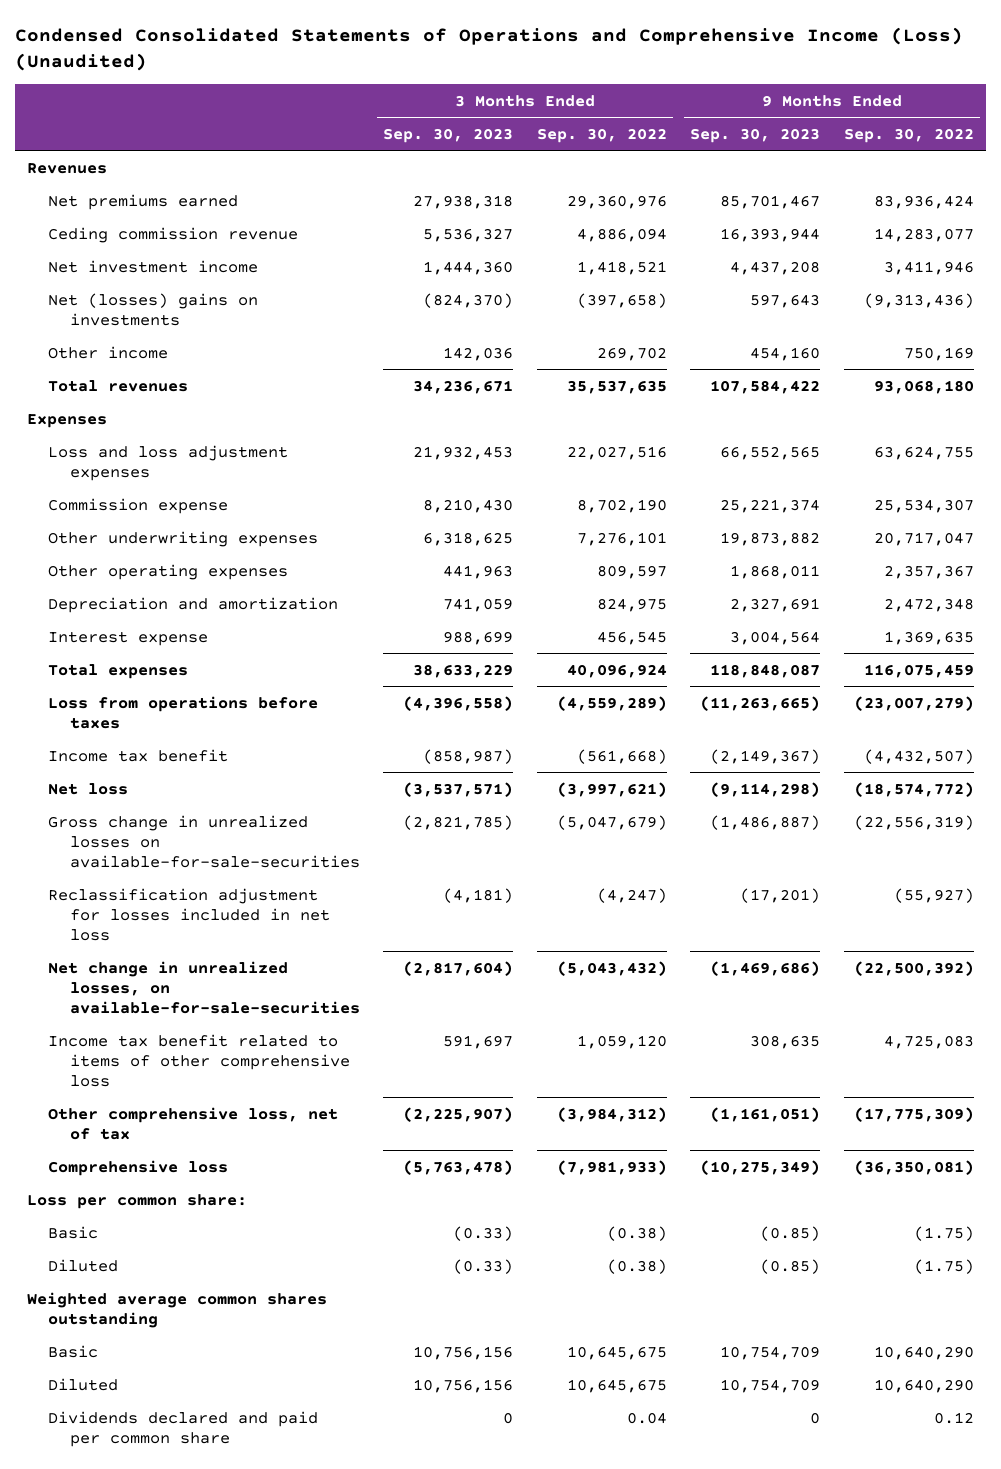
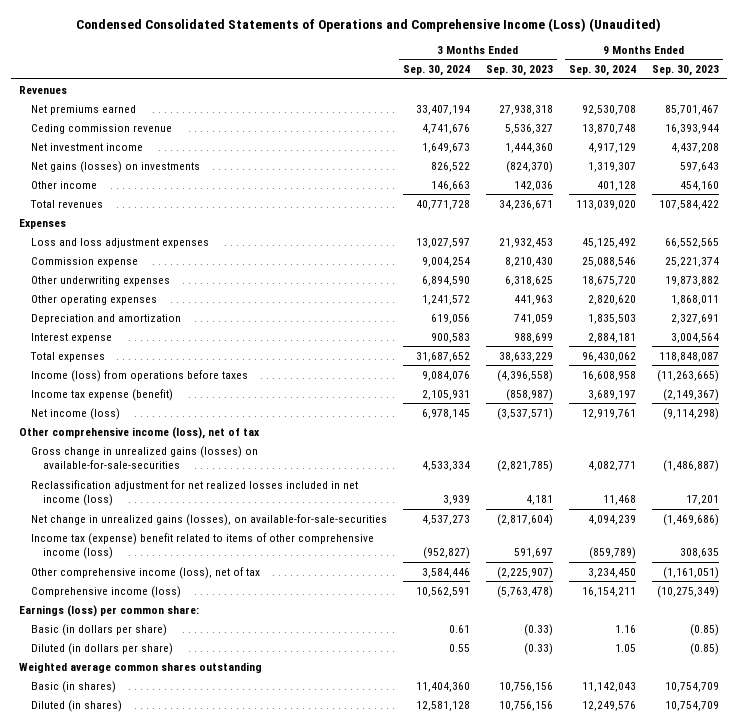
[536,127,667,143] Sep. 30, 2022 -> none
[843,127,974,143] Sep. 30, 2022 -> none
none -> [402,65,470,77] Sep. 30, 2024
none -> [568,65,636,77] Sep. 30, 2024
[48,292,259,326] Net (losses) gains on investments -> [30,160,200,173] Net gains (losses) on investments
[48,695,319,729] Loss from operations before taxes -> [30,369,248,382] Income (loss) from operations before taxes
[48,748,229,762] Income tax benefit -> [30,388,173,401] Income tax expense (benefit)
[48,782,129,795] Net loss -> [30,407,120,420] Net income (loss)
none -> [18,426,260,439] Other comprehensive income (loss), net of tax
[48,814,360,868] Gross change in unrealized losses on available-for-sale-securities -> [30,445,258,470] Gross change in unrealized gains (losses) on available-for-sale-securities
[48,887,330,941] Reclassification adjustment for losses included in net loss -> [30,479,358,507] Reclassification adjustment for net realized losses included in net income (loss)
[443,887,514,903] (4,181) -> [525,495,553,506] 4,181
[740,887,821,903] (17,201) -> [686,495,720,506] 17,201
[48,960,360,1014] Net change in unrealized losses, on available-for-sale-securities -> [30,513,387,526] Net change in unrealized gains (losses), on available-for-sale-securities
[48,1033,350,1087] Income tax benefit related to items of other comprehensive loss -> [30,532,374,560] Income tax (expense) benefit related to items of other comprehensive income (loss)
[48,1106,339,1140] Other comprehensive loss, net of tax -> [30,566,260,579] Other comprehensive income (loss), net of tax
[48,1159,229,1176] Comprehensive loss -> [30,585,181,598] Comprehensive income (loss)
[26,1193,247,1209] Loss per common share: -> [18,604,199,617] Earnings (loss) per common share:
[48,1225,99,1239] Basic -> [30,623,167,636] Basic (in dollars per share)
[48,1258,119,1272] Diluted -> [30,642,173,655] Diluted (in dollars per share)
[48,1410,319,1447] Dividends declared and paid per common share -> none
[48,1344,99,1358] Basic -> [30,680,116,693] Basic (in shares)
[48,1377,119,1391] Diluted -> [30,699,122,712] Diluted (in shares)

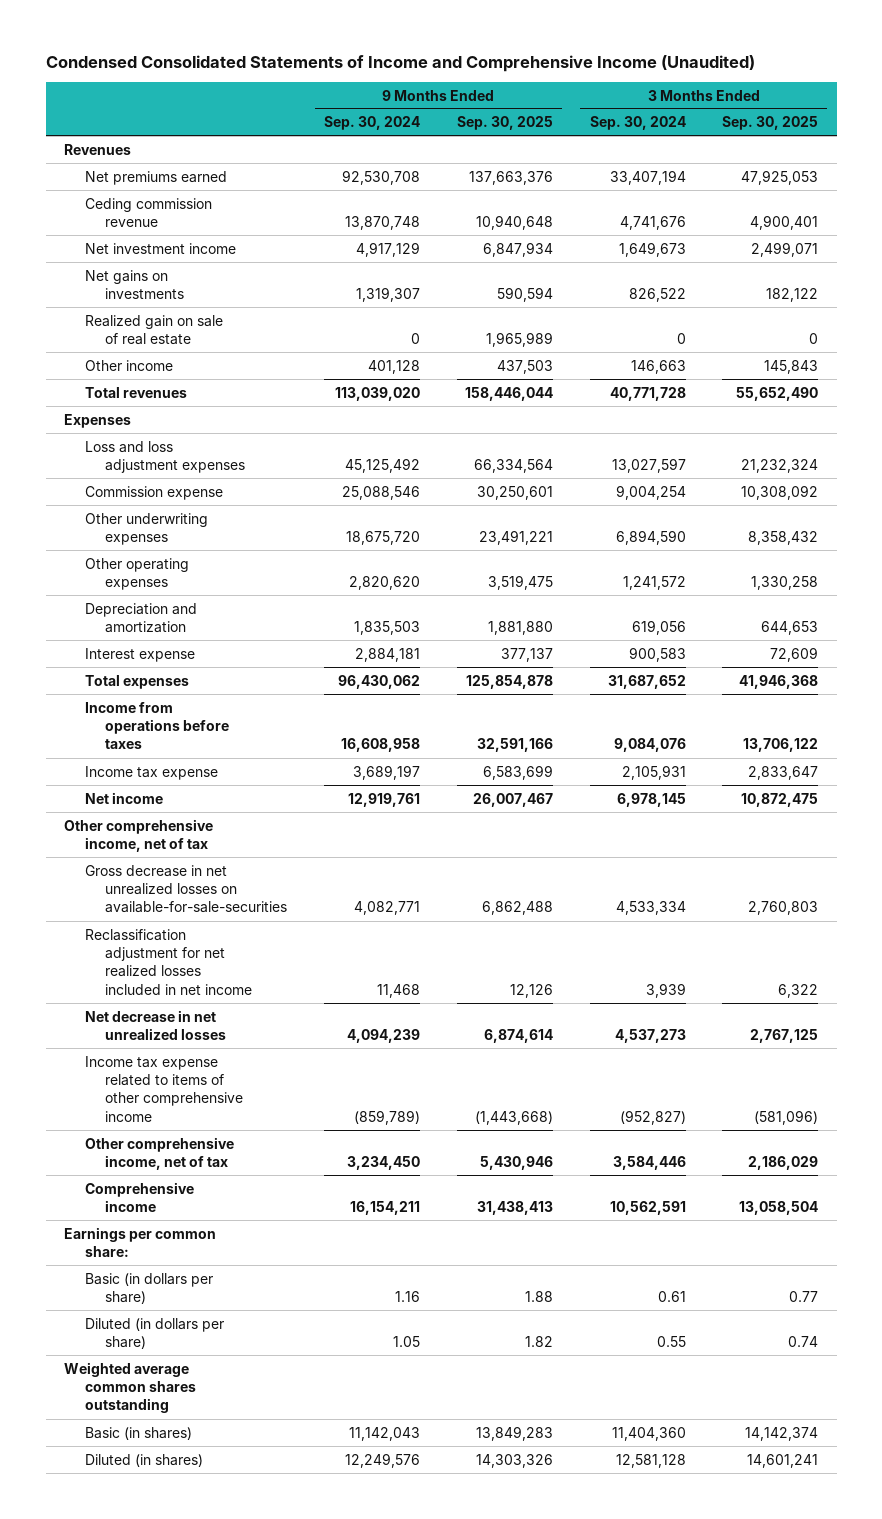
[75,17,661,32] Condensed Consolidated Statements of Operations and Comprehensive Income (Loss) (Unaudited) -> [45,54,755,72] Condensed Consolidated Statements of Income and Comprehensive Income (Unaudited)
[485,65,553,77] Sep. 30, 2023 -> none
[652,65,720,77] Sep. 30, 2023 -> none
none -> [456,116,553,131] Sep. 30, 2025
none -> [722,116,819,131] Sep. 30, 2025
[30,160,200,173] Net gains (losses) on investments -> [84,269,185,299] Net gains on investments
none -> [84,314,223,345] Realized gain on sale of real estate
[30,369,248,382] Income (loss) from operations before taxes -> [84,701,230,750] Income from operations before taxes
[30,388,173,401] Income tax expense (benefit) -> [84,765,218,780] Income tax expense
[30,407,120,420] Net income (loss) -> [84,791,163,804] Net income
[18,426,260,439] Other comprehensive income (loss), net of tax -> [64,818,214,852] Other comprehensive income, net of tax
[30,445,258,470] Gross change in unrealized gains (losses) on available-for-sale-securities -> [84,864,288,914] Gross decrease in net unrealized losses on available-for-sale-securities
[30,479,358,507] Reclassification adjustment for net realized losses included in net income (loss) -> [84,928,253,995] Reclassification adjustment for net realized losses included in net income
[30,513,387,526] Net change in unrealized gains (losses), on available-for-sale-securities -> [84,1009,227,1040] Net decrease in net unrealized losses
[30,532,374,560] Income tax (expense) benefit related to items of other comprehensive income (loss) -> [84,1055,244,1122] Income tax expense related to items of other comprehensive income
[30,566,260,579] Other comprehensive income (loss), net of tax -> [84,1136,234,1170] Other comprehensive income, net of tax
[30,585,181,598] Comprehensive income (loss) -> [84,1181,194,1212] Comprehensive income
[18,604,199,617] Earnings (loss) per common share: -> [64,1226,217,1257] Earnings per common share:

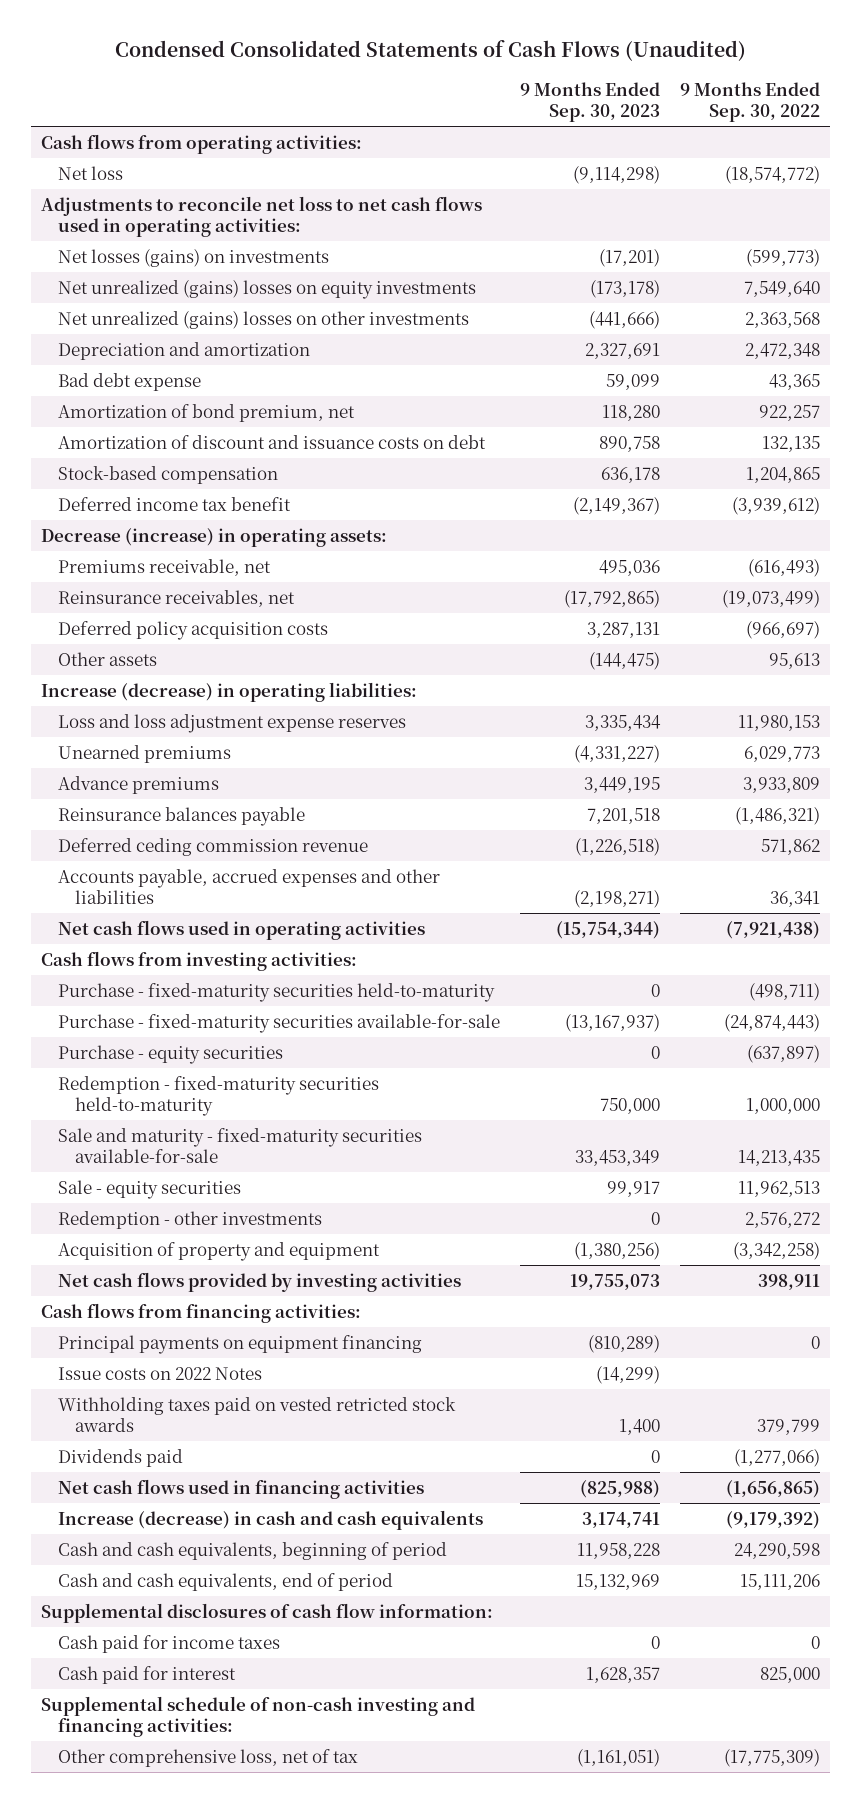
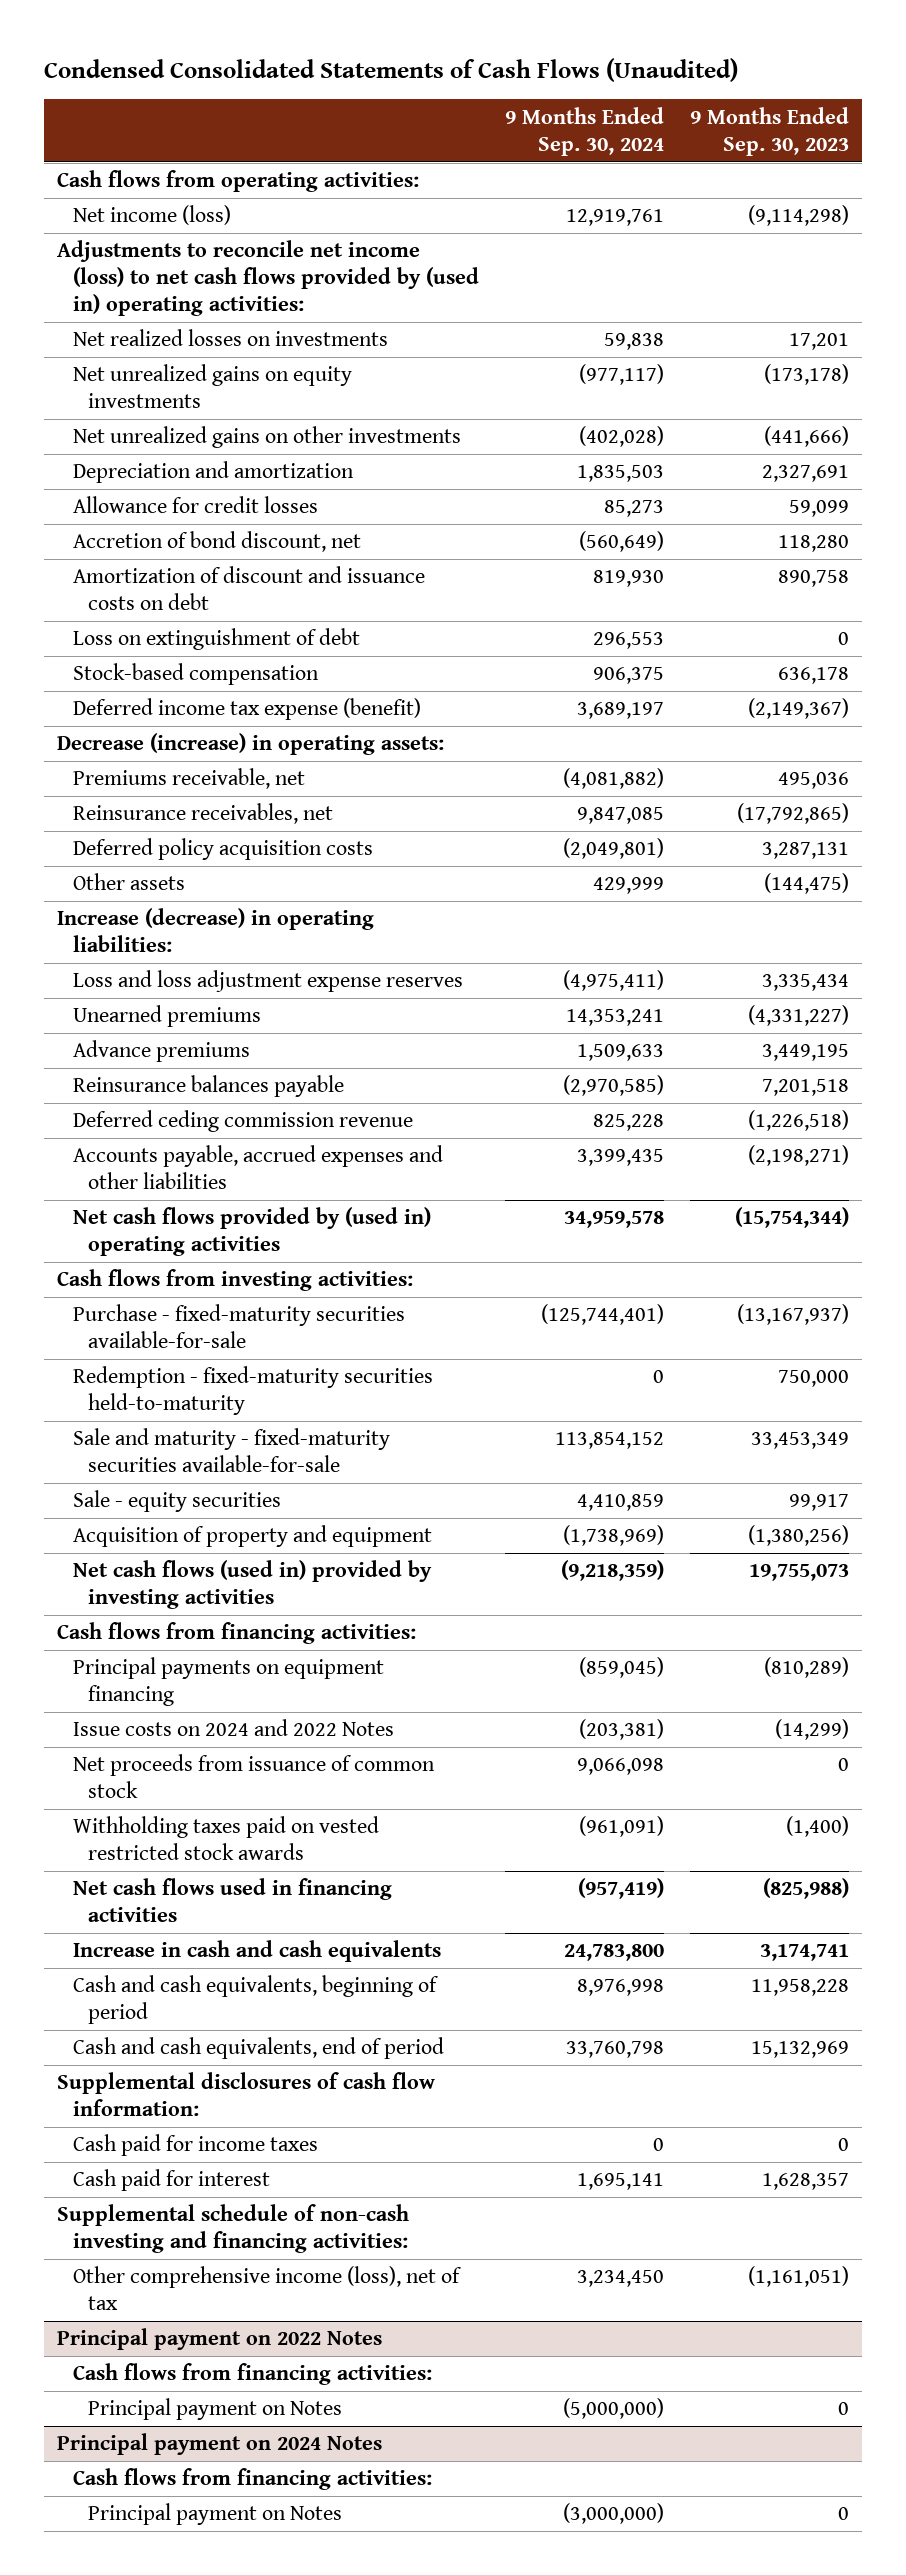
[680,81,821,123] 9 Months Ended Sep. 30, 2022 -> none
none -> [504,106,664,156] 9 Months Ended Sep. 30, 2024
[57,165,123,180] Net loss -> [72,205,231,226] Net income (loss)
[41,195,483,238] Adjustments to reconcile net loss to net cash flows used in operating activities: -> [57,240,479,317] Adjustments to reconcile net income (loss) to net cash flows provided by (used in) operating activities:
[57,248,329,267] Net losses (gains) on investments -> [72,329,388,347] Net realized losses on investments
[599,248,661,267] (17,201) -> [789,333,850,351] 17,201
[57,279,476,299] Net unrealized (gains) losses on equity investments -> [72,364,352,409] Net unrealized gains on equity investments
[57,310,469,329] Net unrealized (gains) losses on other investments -> [72,426,461,449] Net unrealized gains on other investments
[57,372,201,391] Bad debt expense -> [72,496,318,514] Allowance for credit losses
[57,403,355,422] Amortization of bond premium, net -> [72,531,361,553] Accretion of bond discount, net
none -> [72,628,360,651] Loss on extinguishment of debt
[57,496,291,511] Deferred income tax benefit -> [72,698,421,721] Deferred income tax expense (benefit)
[57,919,425,940] Net cash flows used in operating activities -> [72,1207,431,1257] Net cash flows provided by (used in) operating activities
[57,982,495,1002] Purchase - fixed-maturity securities held-to-maturity -> none
[57,1044,283,1064] Purchase - equity securities -> none
[57,1210,322,1229] Redemption - other investments -> none
[57,1271,461,1292] Net cash flows provided by investing activities -> [72,1560,432,1610] Net cash flows (used in) provided by investing activities
[57,1448,183,1467] Dividends paid -> none
[57,1366,262,1380] Issue costs on 2022 Notes -> [72,1719,394,1737] Issue costs on 2024 and 2022 Notes
none -> [72,1754,435,1799] Net proceeds from issuance of common stock
[57,1396,456,1433] Withholding taxes paid on vested retricted stock awards -> [72,1816,379,1861] Withholding taxes paid on vested restricted stock awards
[619,1419,661,1436] 1,400 -> [786,1816,850,1838] (1,400)
[57,1509,483,1530] Increase (decrease) in cash and cash equivalents -> [72,1940,441,1963] Increase in cash and cash equivalents
[57,1748,358,1767] Other comprehensive loss, net of tax -> [72,2266,462,2311] Other comprehensive income (loss), net of tax
none -> [57,2328,383,2351] Principal payment on 2022 Notes
none -> [72,2363,432,2386] Cash flows from financing activities:
none -> [87,2398,342,2421] Principal payment on Notes
none -> [57,2433,383,2456] Principal payment on 2024 Notes
none -> [72,2468,432,2491] Cash flows from financing activities:
none -> [87,2503,342,2526] Principal payment on Notes

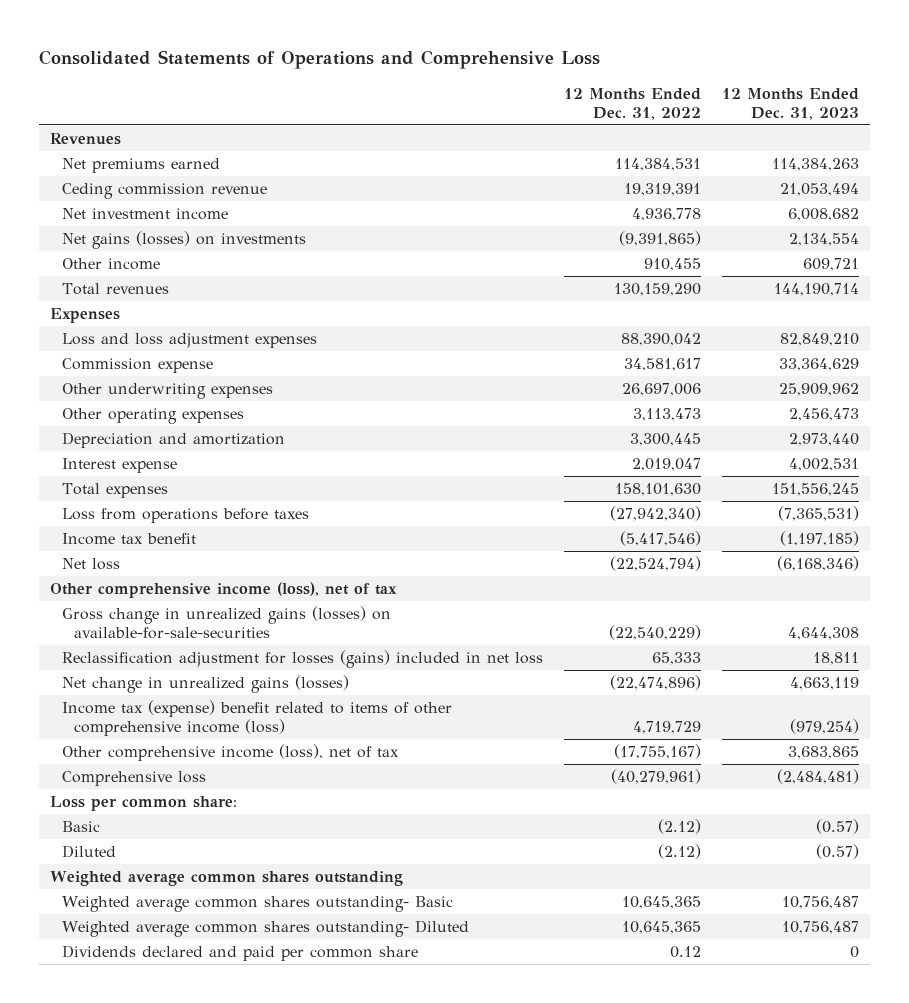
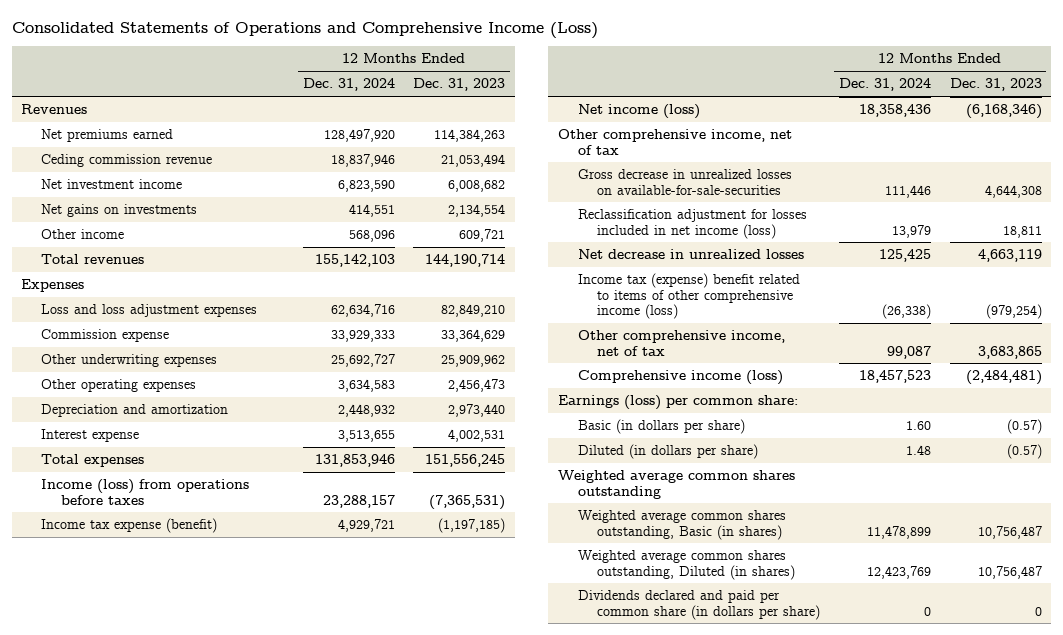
[39,50,601,70] Consolidated Statements of Operations and Comprehensive Loss -> [11,21,598,39] Consolidated Statements of Operations and Comprehensive Income (Loss)
[564,87,702,120] 12 Months Ended Dec. 31, 2022 -> none
none -> [302,78,395,92] Dec. 31, 2024
[62,231,307,250] Net gains (losses) on investments -> [41,204,198,218] Net gains on investments
[62,508,310,524] Loss from operations before taxes -> [41,479,250,505] Income (loss) from operations before taxes
[62,533,197,546] Income tax benefit -> [41,518,218,534] Income tax expense (benefit)
[62,558,121,571] Net loss -> [577,104,700,120] Net income (loss)
[49,582,397,599] Other comprehensive income (loss), net of tax -> [557,129,792,155] Other comprehensive income, net of tax
[62,606,392,640] Gross change in unrealized gains (losses) on available-for-sale-securities -> [577,169,792,195] Gross decrease in unrealized losses on available-for-sale-securities
[62,650,544,669] Reclassification adjustment for losses (gains) included in net loss -> [577,209,807,239] Reclassification adjustment for losses included in net income (loss)
[62,675,350,694] Net change in unrealized gains (losses) -> [577,249,804,260] Net decrease in unrealized losses
[62,744,400,762] Other comprehensive income (loss), net of tax -> [577,330,785,356] Other comprehensive income, net of tax
[62,771,207,787] Comprehensive loss -> [577,370,783,386] Comprehensive income (loss)
[49,796,237,812] Loss per common share: -> [557,395,798,411] Earnings (loss) per common share:
[62,821,101,833] Basic -> [577,419,745,435] Basic (in dollars per share)
[62,845,117,859] Diluted -> [577,444,758,460] Diluted (in dollars per share)
[62,896,454,913] Weighted average common shares outstanding- Basic -> [577,510,786,540] Weighted average common shares outstanding, Basic (in shares)
[62,920,470,938] Weighted average common shares outstanding- Diluted -> [577,550,796,580] Weighted average common shares outstanding, Diluted (in shares)
[62,945,419,962] Dividends declared and paid per common share -> [577,590,821,620] Dividends declared and paid per common share (in dollars per share)

